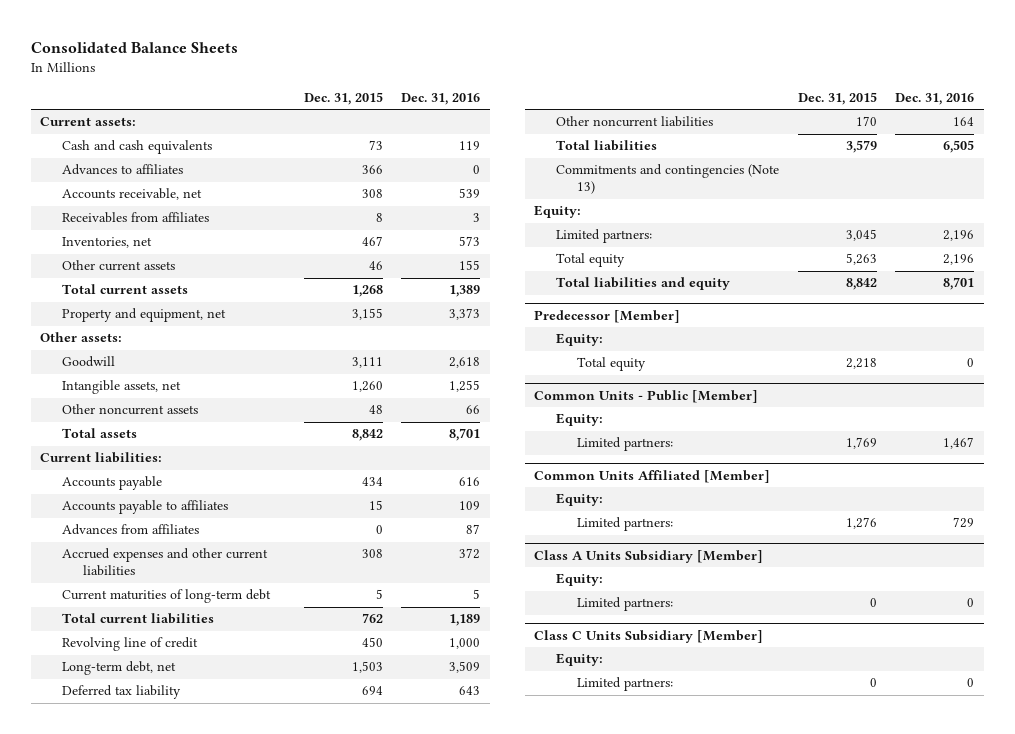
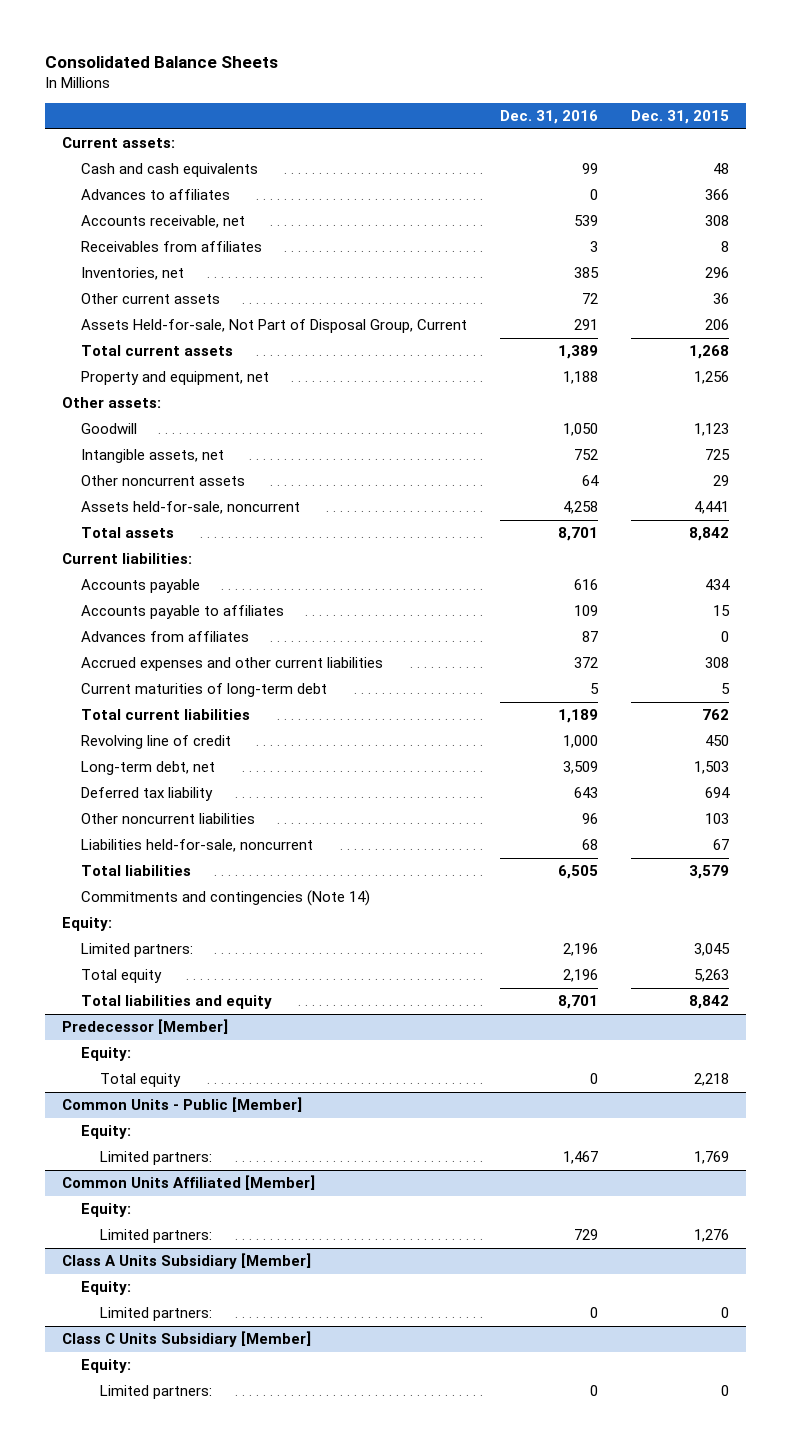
[368,140,383,151] 73 -> [713,163,730,175] 48
[459,141,481,151] 119 -> [582,163,599,175] 99
[361,236,383,247] 467 -> [705,267,730,279] 296
[459,236,481,247] 573 -> [574,267,600,279] 385
[368,261,383,271] 46 -> [713,293,730,305] 36
[459,260,481,271] 155 -> [582,293,599,305] 72
none -> [80,319,467,334] Assets Held-for-sale, Not Part of Disposal Group, Current
[351,308,383,321] 3,155 -> [694,371,730,385] 1,256
[449,308,481,321] 3,373 -> [563,371,599,385] 1,188
[351,357,383,369] 3,111 -> [694,423,730,437] 1,123
[449,357,481,369] 2,618 -> [563,423,599,437] 1,050
[351,381,383,393] 1,260 -> [705,449,731,461] 725
[449,380,481,393] 1,255 -> [574,449,599,461] 752
[368,405,383,415] 48 -> [713,475,730,487] 29
[466,405,481,415] 66 -> [582,475,600,487] 64
none -> [80,501,300,515] Assets held-for-sale, noncurrent
[855,116,877,127] 170 -> [705,813,730,825] 103
[953,117,975,127] 164 -> [582,813,599,825] 96
none -> [80,839,313,853] Liabilities held-for-sale, noncurrent
[555,164,779,195] Commitments and contingencies (Note 13) -> [80,890,370,907] Commitments and contingencies (Note 14)

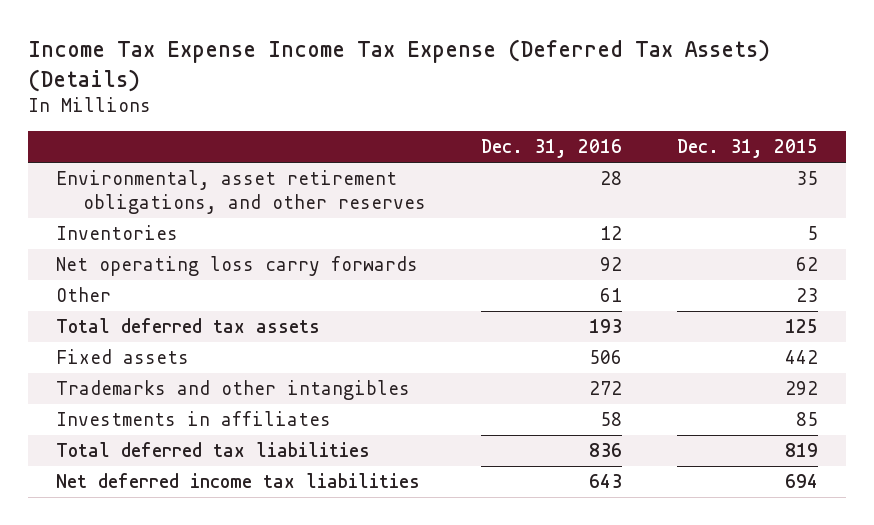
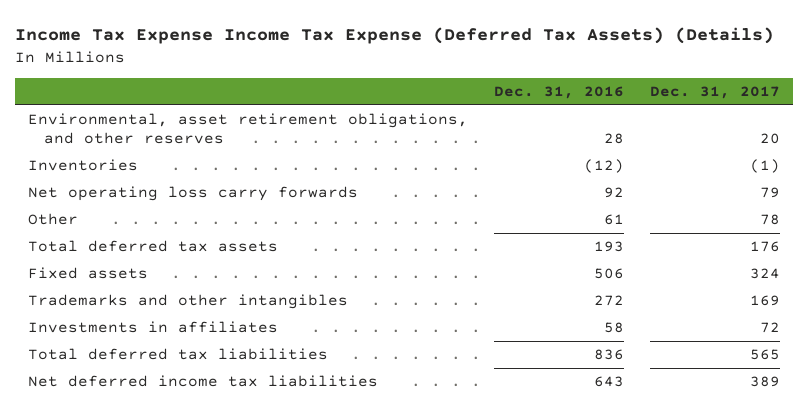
[677,139,819,159] Dec. 31, 2015 -> none
none -> [649,85,780,99] Dec. 31, 2017
[599,226,622,241] 12 -> [584,159,625,174] (12)

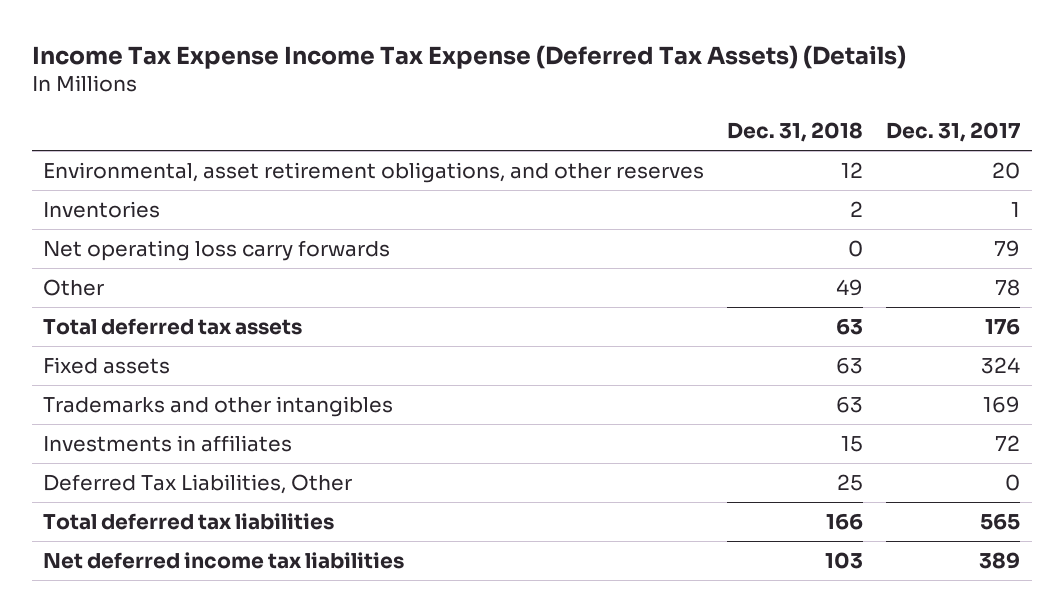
[494,85,625,99] Dec. 31, 2016 -> none
none -> [727,122,864,143] Dec. 31, 2018
[749,159,780,174] (1) -> [1011,201,1021,217] 1
none -> [43,473,353,494] Deferred Tax Liabilities, Other

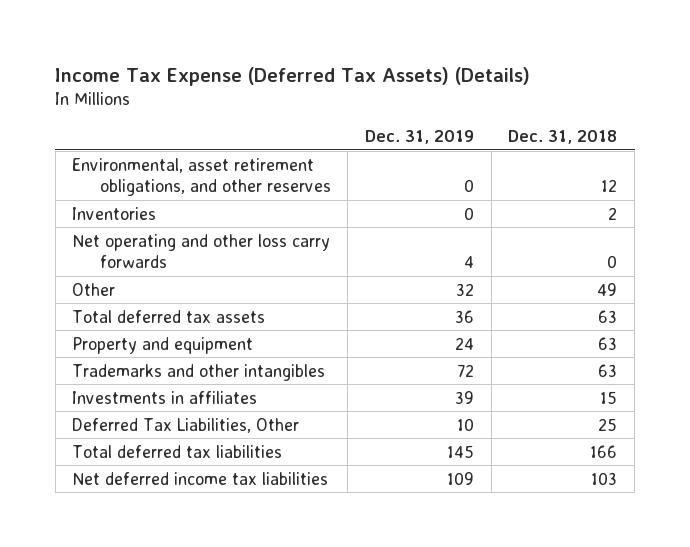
[31,44,906,69] Income Tax Expense Income Tax Expense (Deferred Tax Assets) (Details) -> [55,66,531,86] Income Tax Expense (Deferred Tax Assets) (Details)
[886,122,1021,143] Dec. 31, 2017 -> none
none -> [365,129,475,144] Dec. 31, 2019
[43,239,391,261] Net operating loss carry forwards -> [72,233,331,269] Net operating and other loss carry forwards
[43,356,171,374] Fixed assets -> [72,336,254,354] Property and equipment

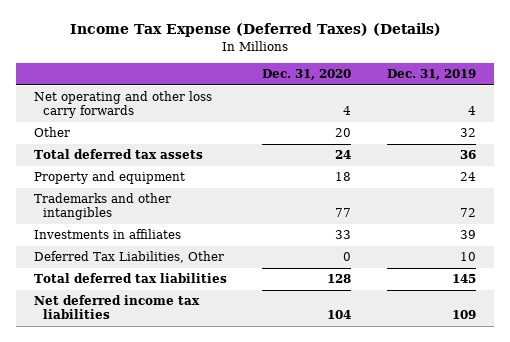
[55,66,531,86] Income Tax Expense (Deferred Tax Assets) (Details) -> [69,23,441,38] Income Tax Expense (Deferred Taxes) (Details)
[508,129,618,144] Dec. 31, 2018 -> none
none -> [262,69,352,81] Dec. 31, 2020
[72,157,331,197] Environmental, asset retirement obligations, and other reserves -> none
[72,206,157,220] Inventories -> none

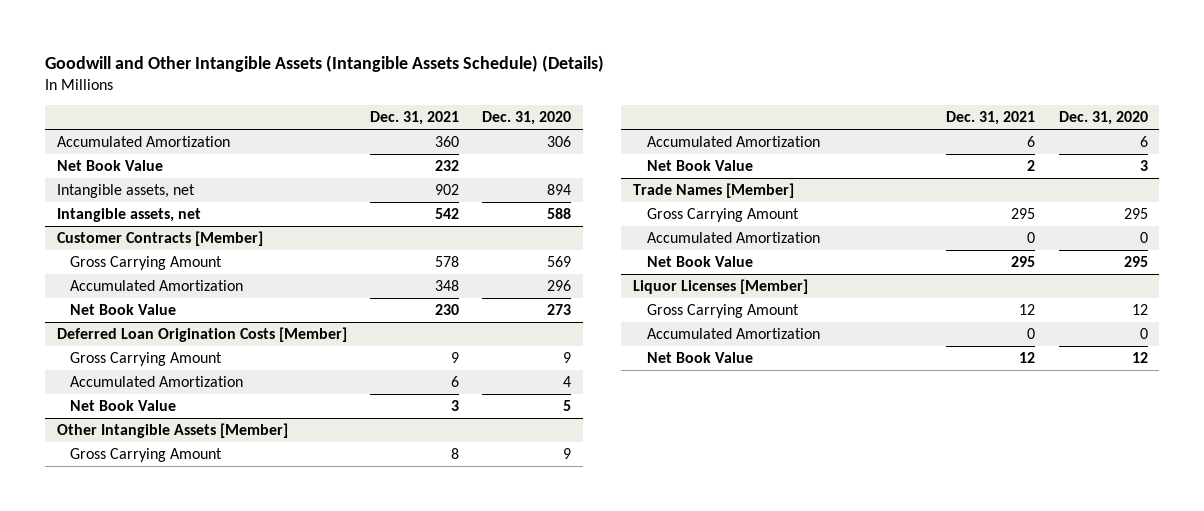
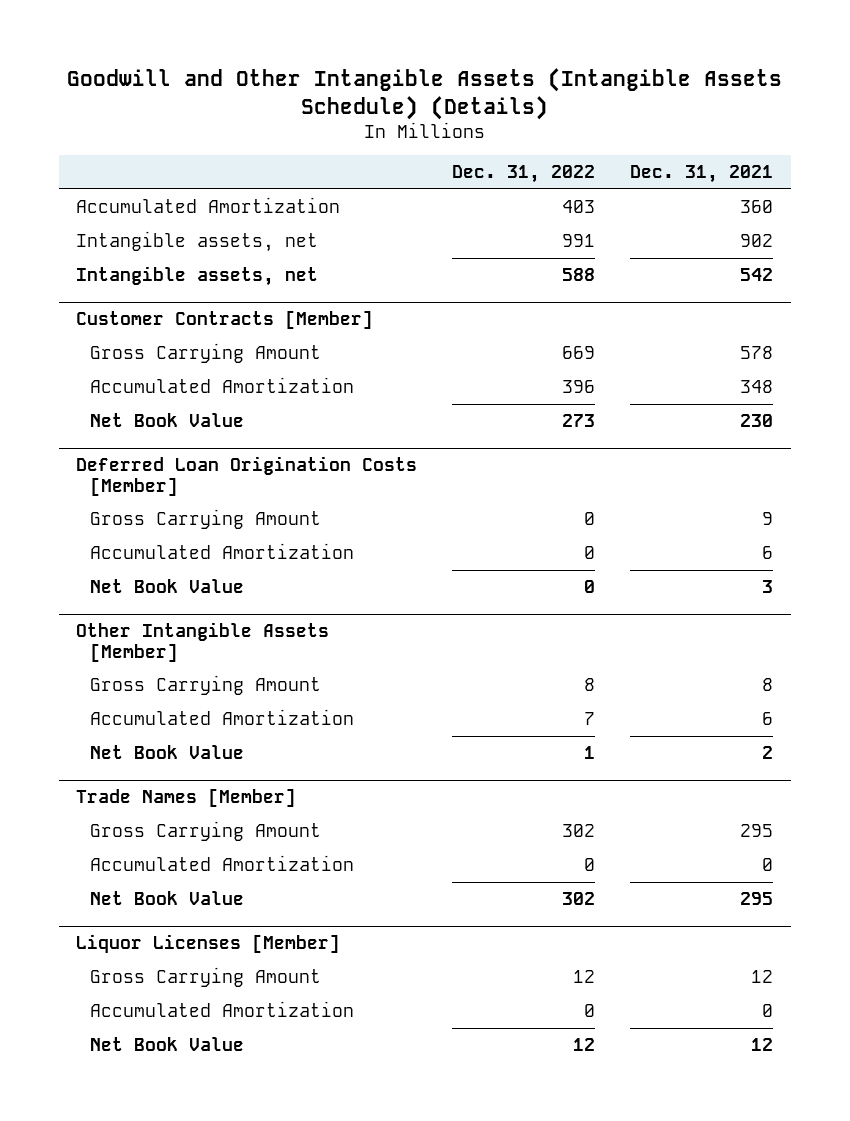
[482,111,572,126] Dec. 31, 2020 -> none
none -> [452,165,596,184] Dec. 31, 2022
[56,160,163,172] Net Book Value -> none

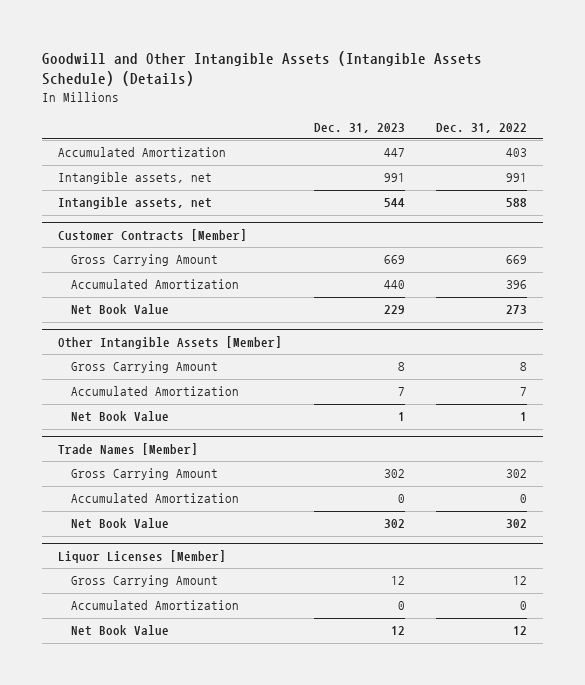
[630,165,774,184] Dec. 31, 2021 -> none
none -> [313,122,405,133] Dec. 31, 2023
[76,456,418,496] Deferred Loan Origination Costs [Member] -> none
[90,508,322,529] Gross Carrying Amount -> none
[90,542,355,559] Accumulated Amortization -> none
[90,578,245,593] Net Book Value -> none

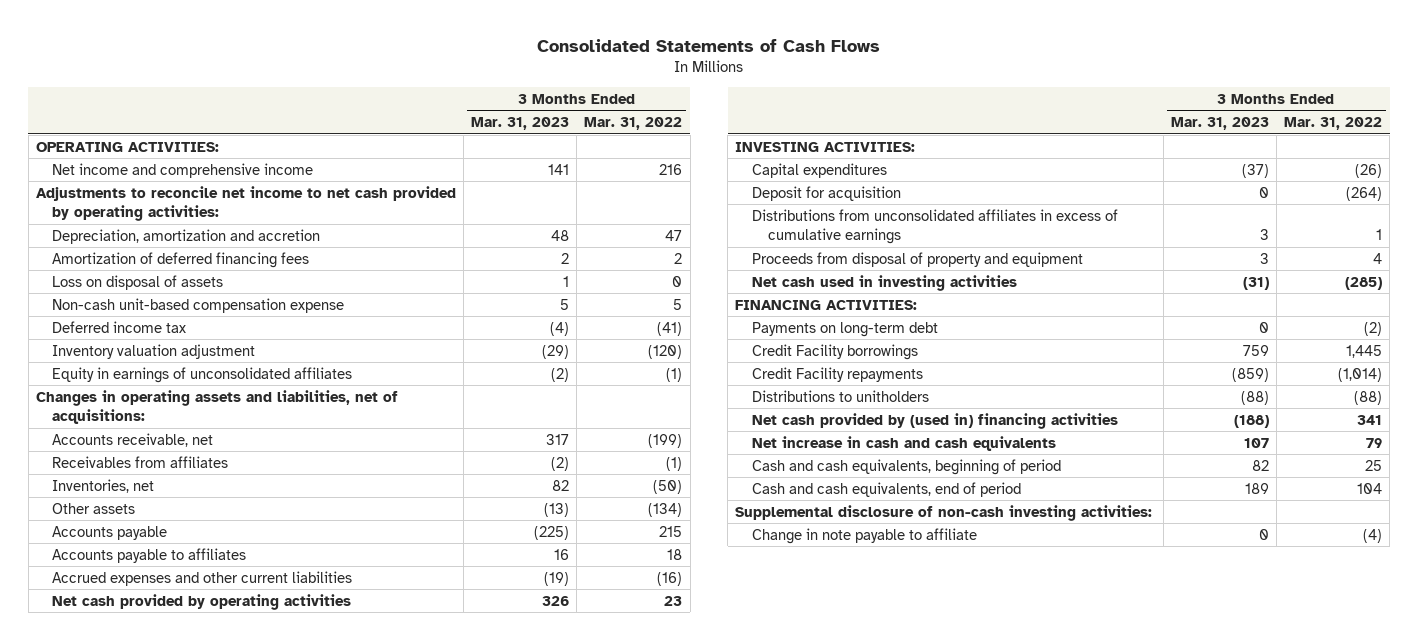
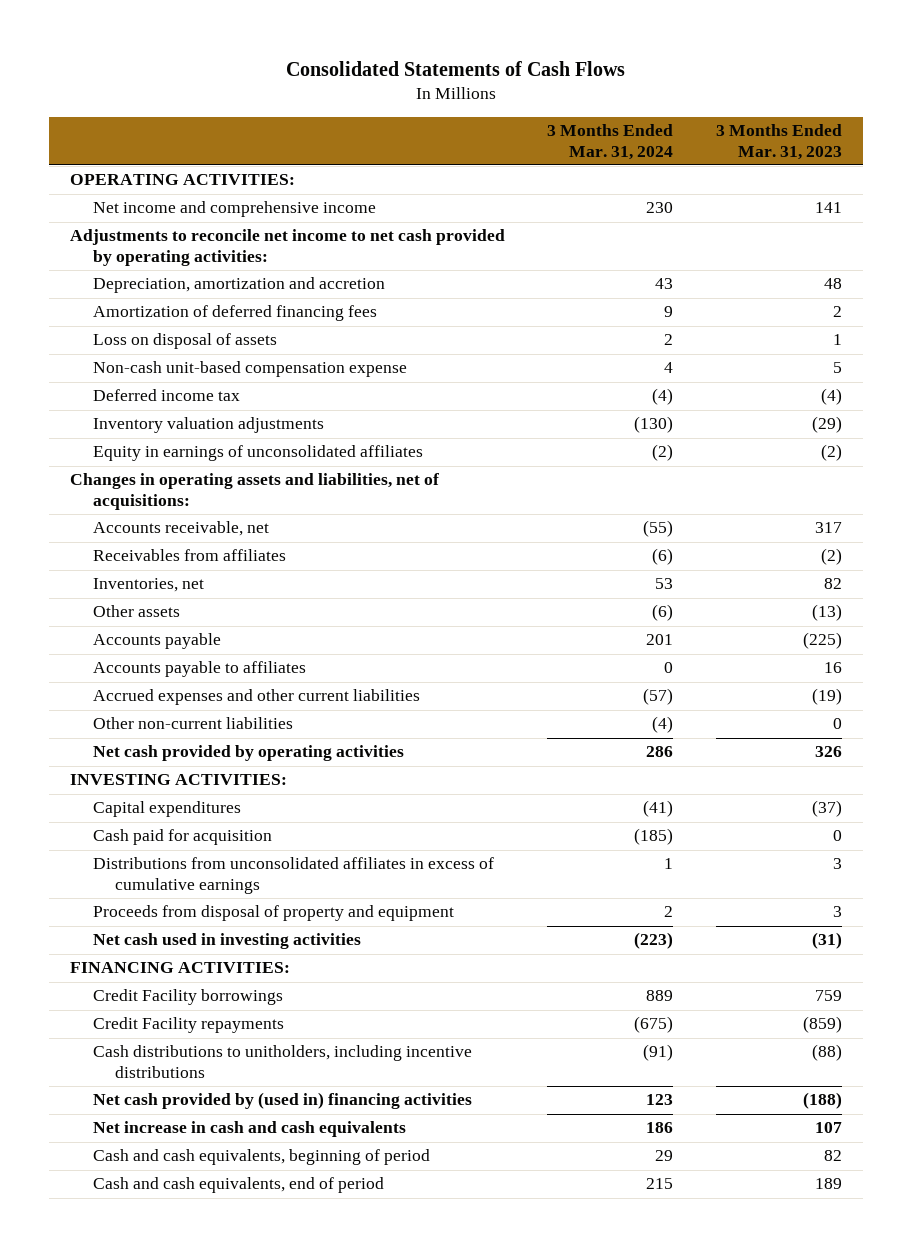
[584,117,683,131] Mar. 31, 2022 -> none
none -> [547,124,674,160] 3 Months Ended Mar. 31, 2024
[52,343,256,359] Inventory valuation adjustment -> [92,417,324,434] Inventory valuation adjustments
none -> [92,717,293,730] Other non-current liabilities
[751,185,901,201] Deposit for acquisition -> [92,829,272,846] Cash paid for acquisition
[751,321,938,337] Payments on long-term debt -> none
[751,389,929,402] Distributions to unitholders -> [92,1045,472,1078] Cash distributions to unitholders, including incentive distributions
[735,504,1153,521] Supplemental disclosure of non-cash investing activities: -> none
[751,527,977,544] Change in note payable to affiliate -> none

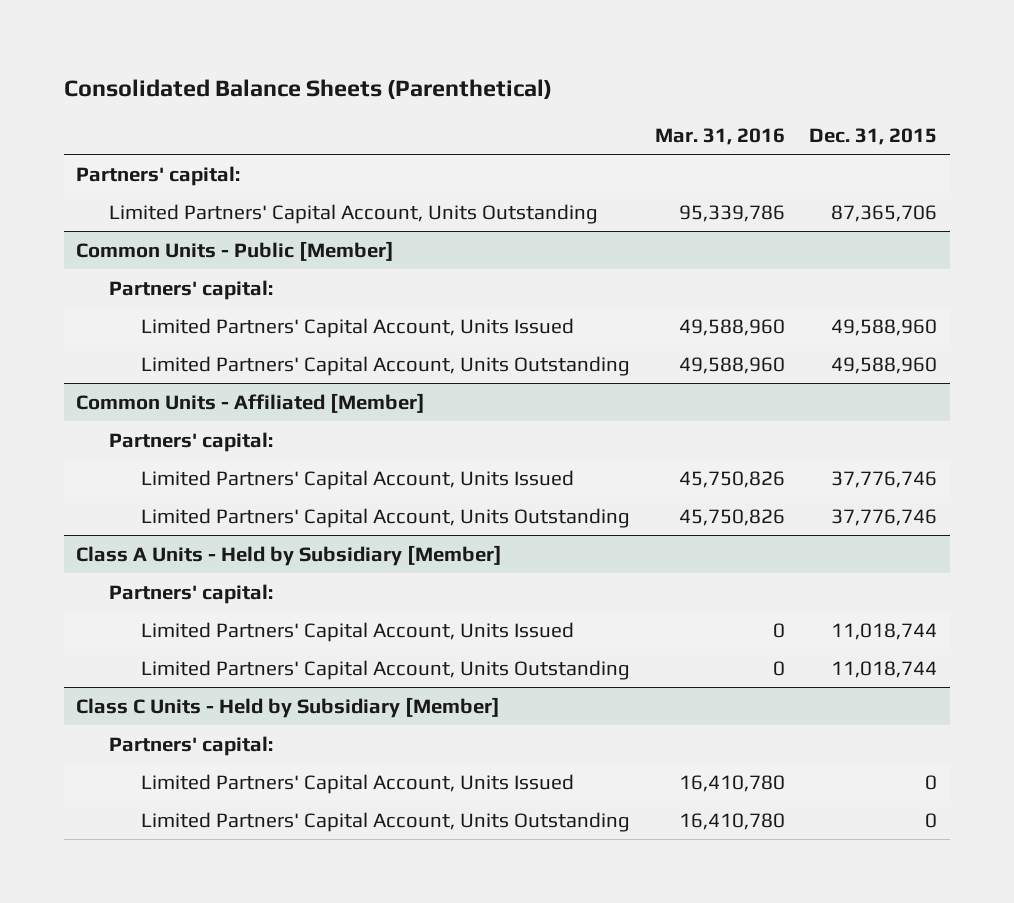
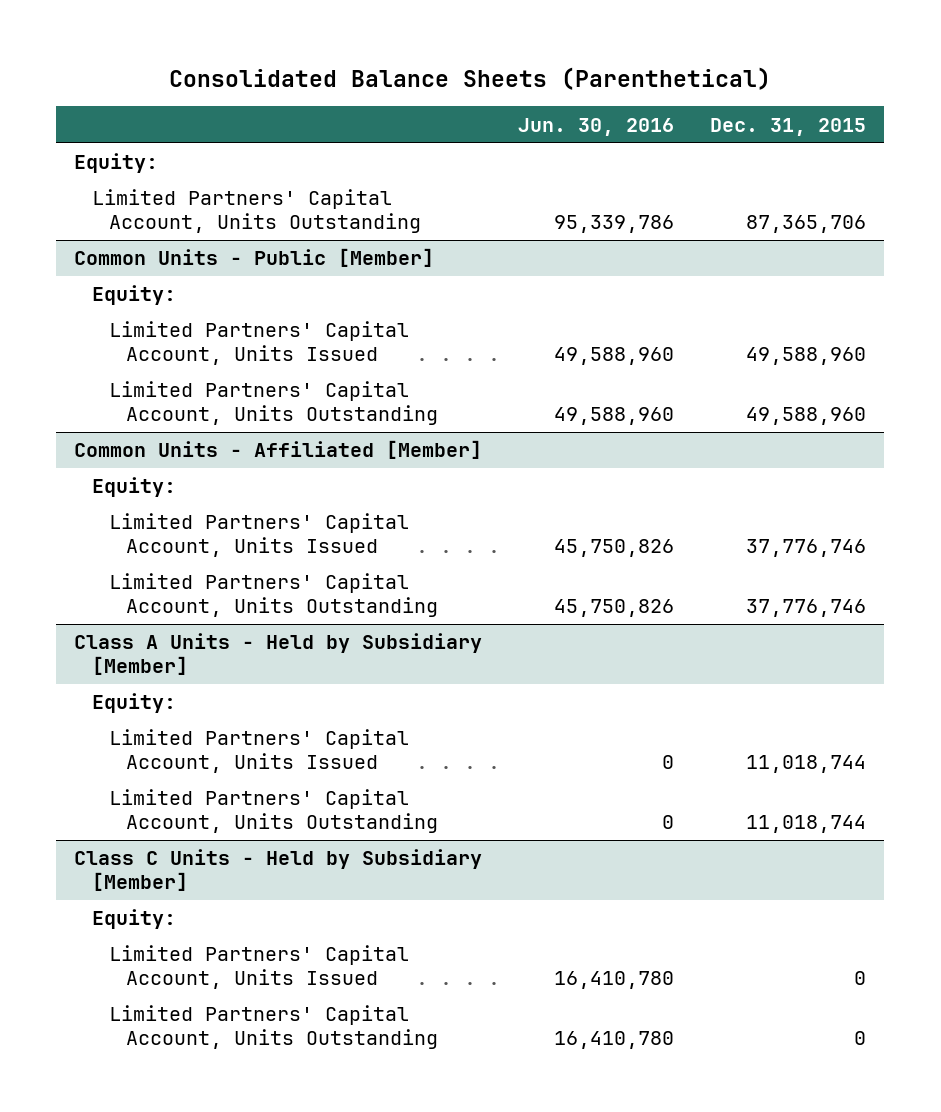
[654,128,785,146] Mar. 31, 2016 -> none
none -> [518,117,675,136] Jun. 30, 2016
[76,165,241,186] Partners' capital: -> [74,153,159,174] Equity:
[108,279,273,300] Partners' capital: -> [91,285,176,306] Equity:
[108,431,273,452] Partners' capital: -> [91,477,176,498] Equity:
[108,583,273,604] Partners' capital: -> [91,693,176,714] Equity:
[108,735,273,756] Partners' capital: -> [91,909,176,930] Equity:

